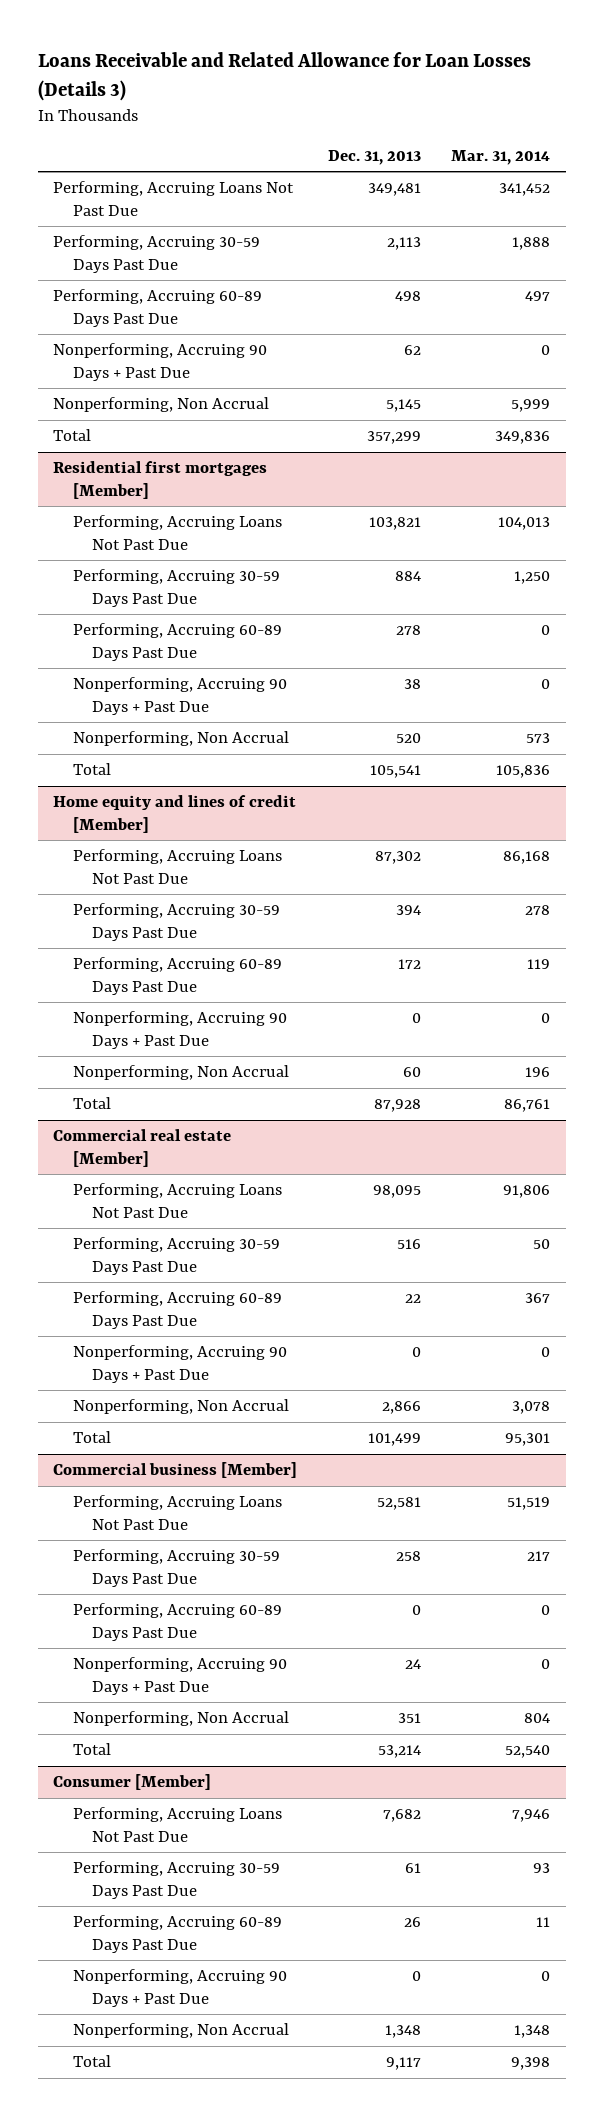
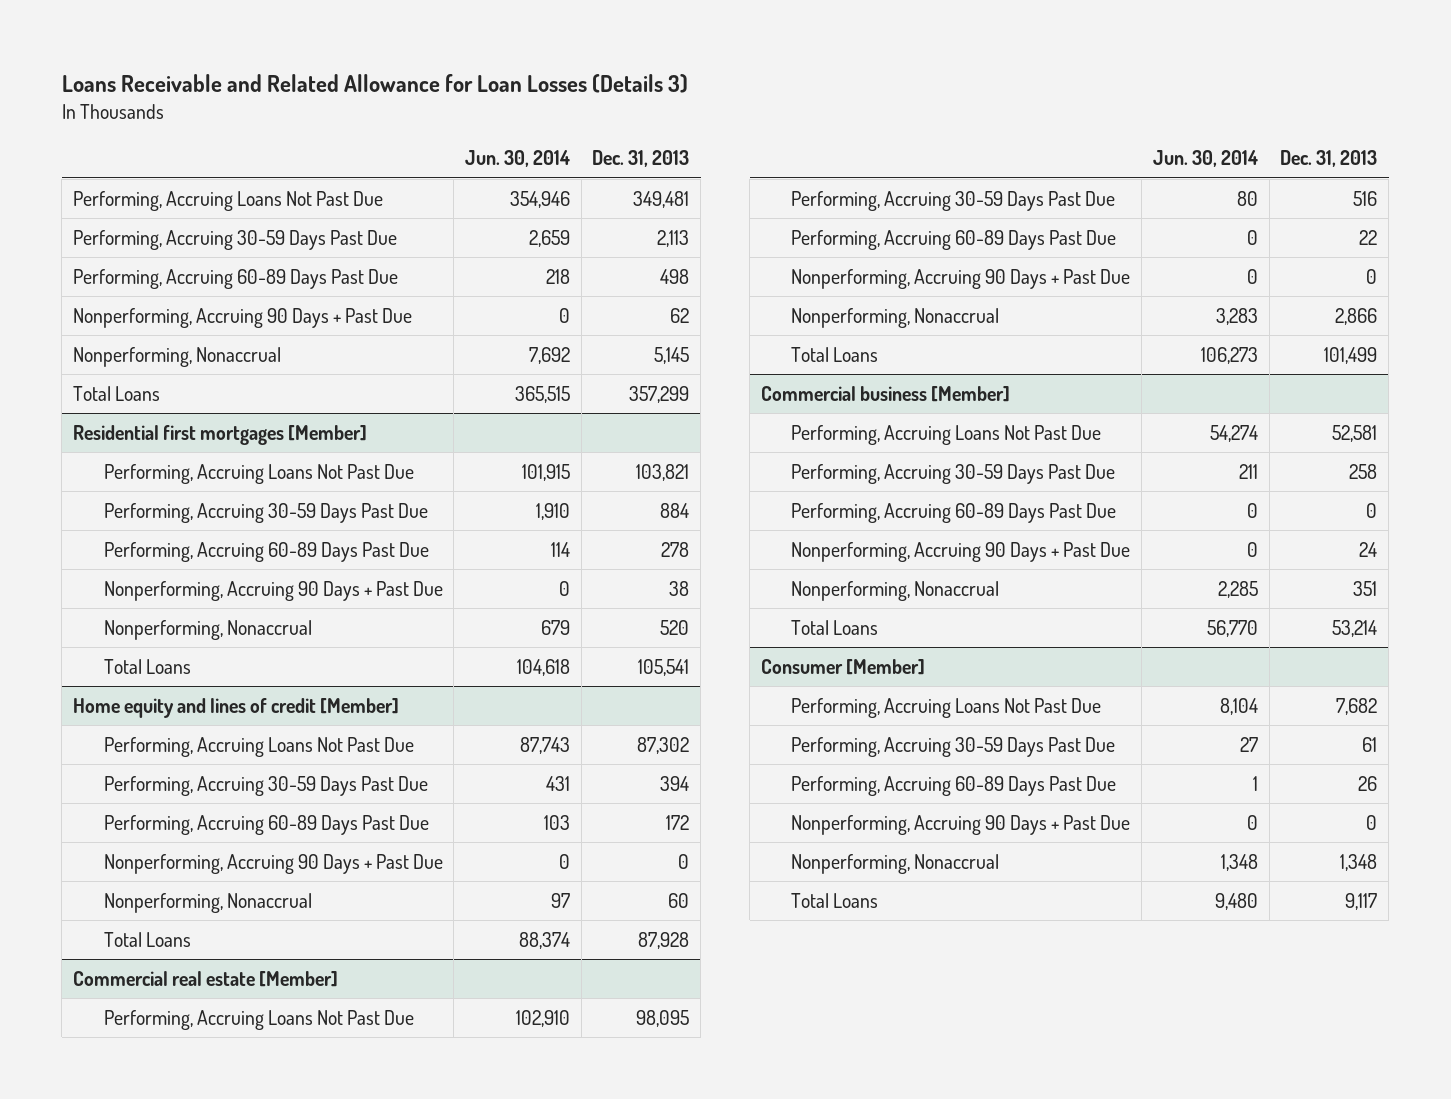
[451,149,551,165] Mar. 31, 2014 -> none
none -> [464,150,570,168] Jun. 30, 2014
[52,397,269,413] Nonperforming, Non Accrual -> [73,346,282,367] Nonperforming, Nonaccrual
[52,429,91,442] Total -> [73,385,161,401] Total Loans
[72,731,289,747] Nonperforming, Non Accrual -> [103,619,312,640] Nonperforming, Nonaccrual
[72,763,111,776] Total -> [103,658,191,674] Total Loans
[72,1065,289,1081] Nonperforming, Non Accrual -> [103,892,312,913] Nonperforming, Nonaccrual
[72,1097,111,1110] Total -> [103,931,191,947] Total Loans
[72,1399,289,1415] Nonperforming, Non Accrual -> [791,307,1000,328] Nonperforming, Nonaccrual
[72,1431,111,1444] Total -> [791,346,879,362] Total Loans
[72,1711,289,1727] Nonperforming, Non Accrual -> [791,580,1000,601] Nonperforming, Nonaccrual
[72,1743,111,1756] Total -> [791,619,879,635] Total Loans
[72,2023,289,2039] Nonperforming, Non Accrual -> [791,853,1000,874] Nonperforming, Nonaccrual
[72,2055,111,2068] Total -> [791,892,879,908] Total Loans

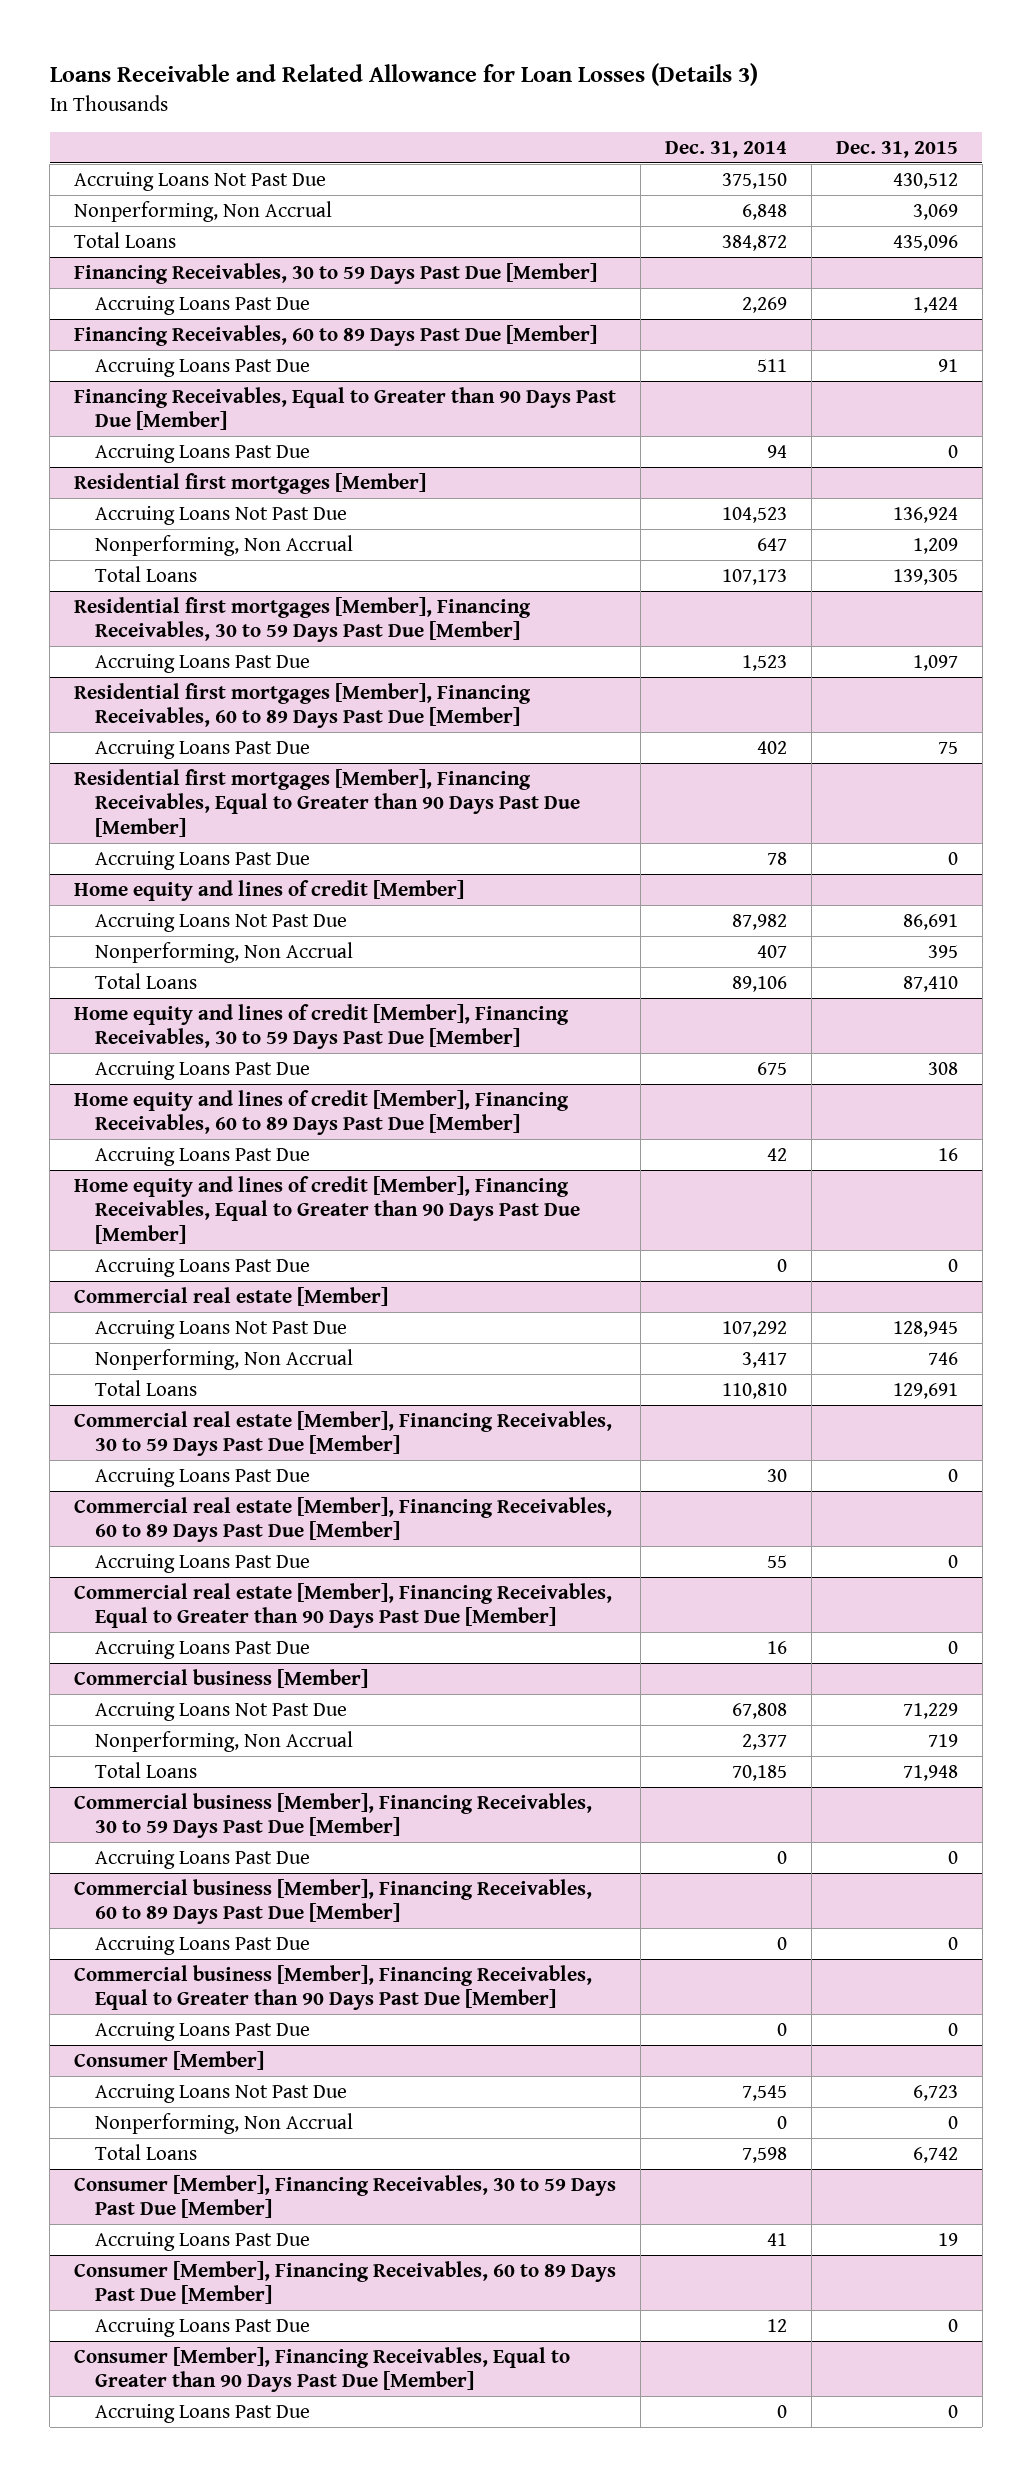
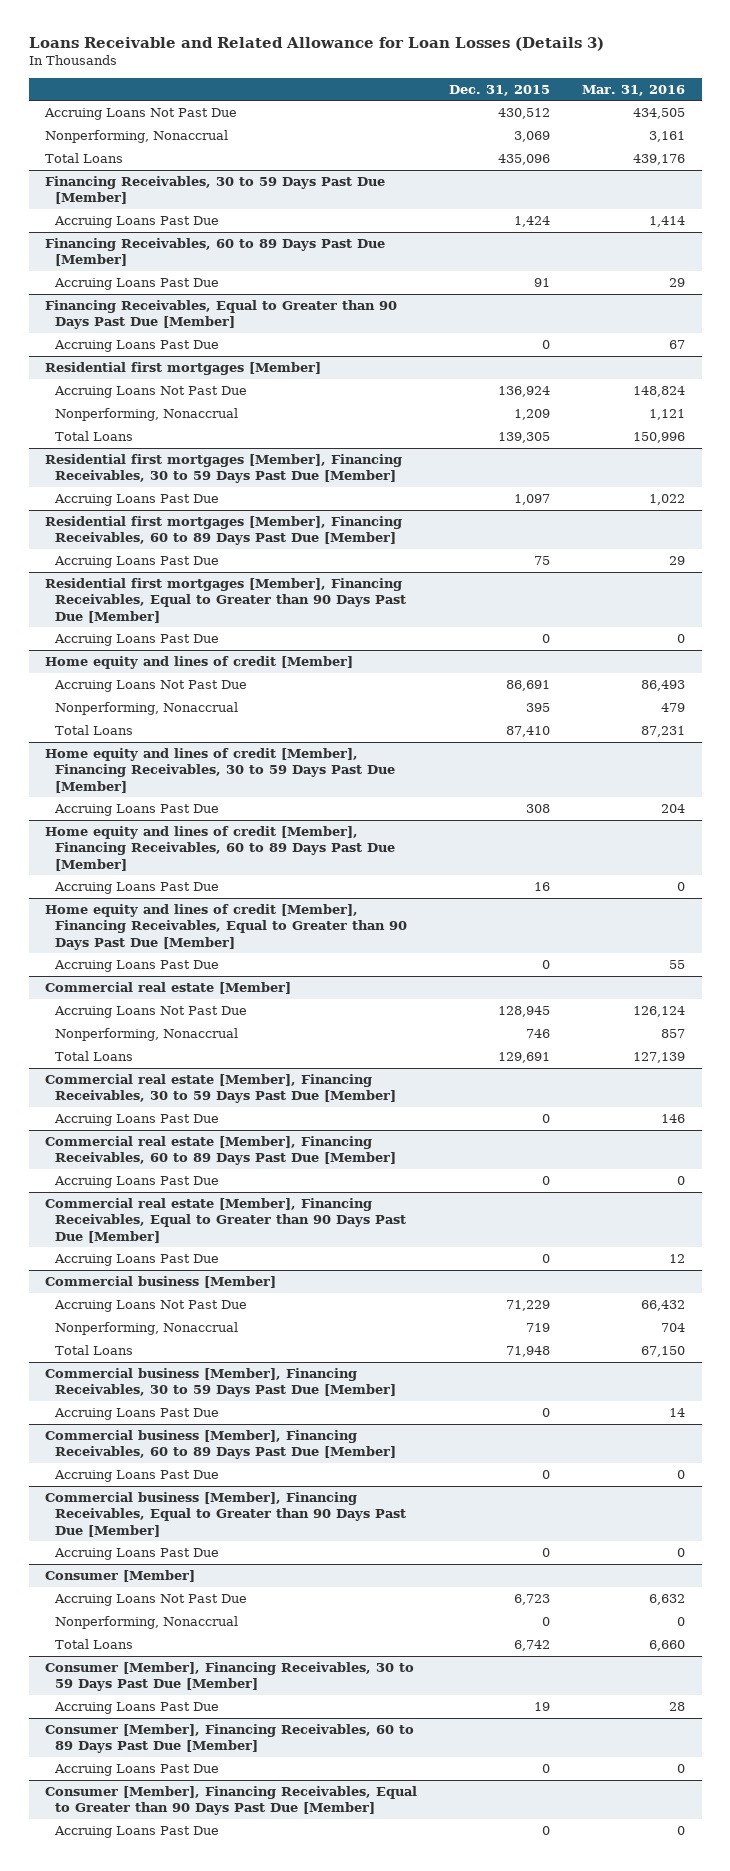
[664,140,787,158] Dec. 31, 2014 -> none
none -> [582,84,686,96] Mar. 31, 2016
[74,200,333,222] Nonperforming, Non Accrual -> [44,129,228,143] Nonperforming, Nonaccrual
[94,534,353,556] Nonperforming, Non Accrual -> [55,407,239,421] Nonperforming, Nonaccrual
[94,941,353,963] Nonperforming, Non Accrual -> [55,701,239,715] Nonperforming, Nonaccrual
[94,1348,353,1370] Nonperforming, Non Accrual -> [55,1027,239,1041] Nonperforming, Nonaccrual
[94,1730,353,1752] Nonperforming, Non Accrual -> [55,1321,239,1335] Nonperforming, Nonaccrual
[94,2112,353,2134] Nonperforming, Non Accrual -> [55,1615,239,1629] Nonperforming, Nonaccrual

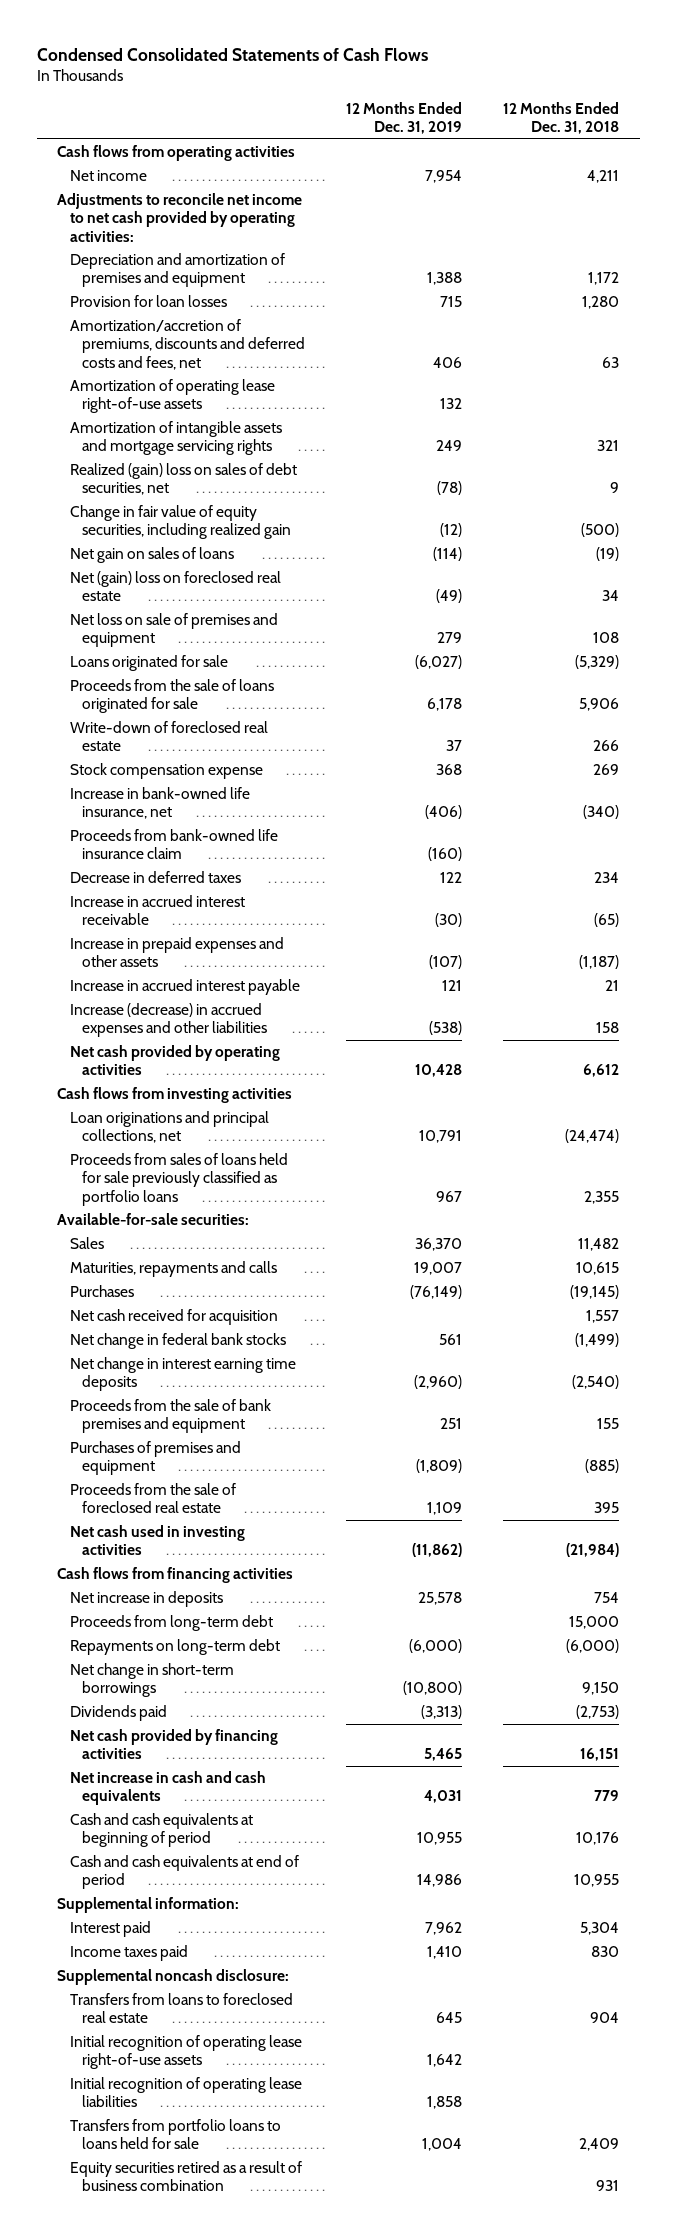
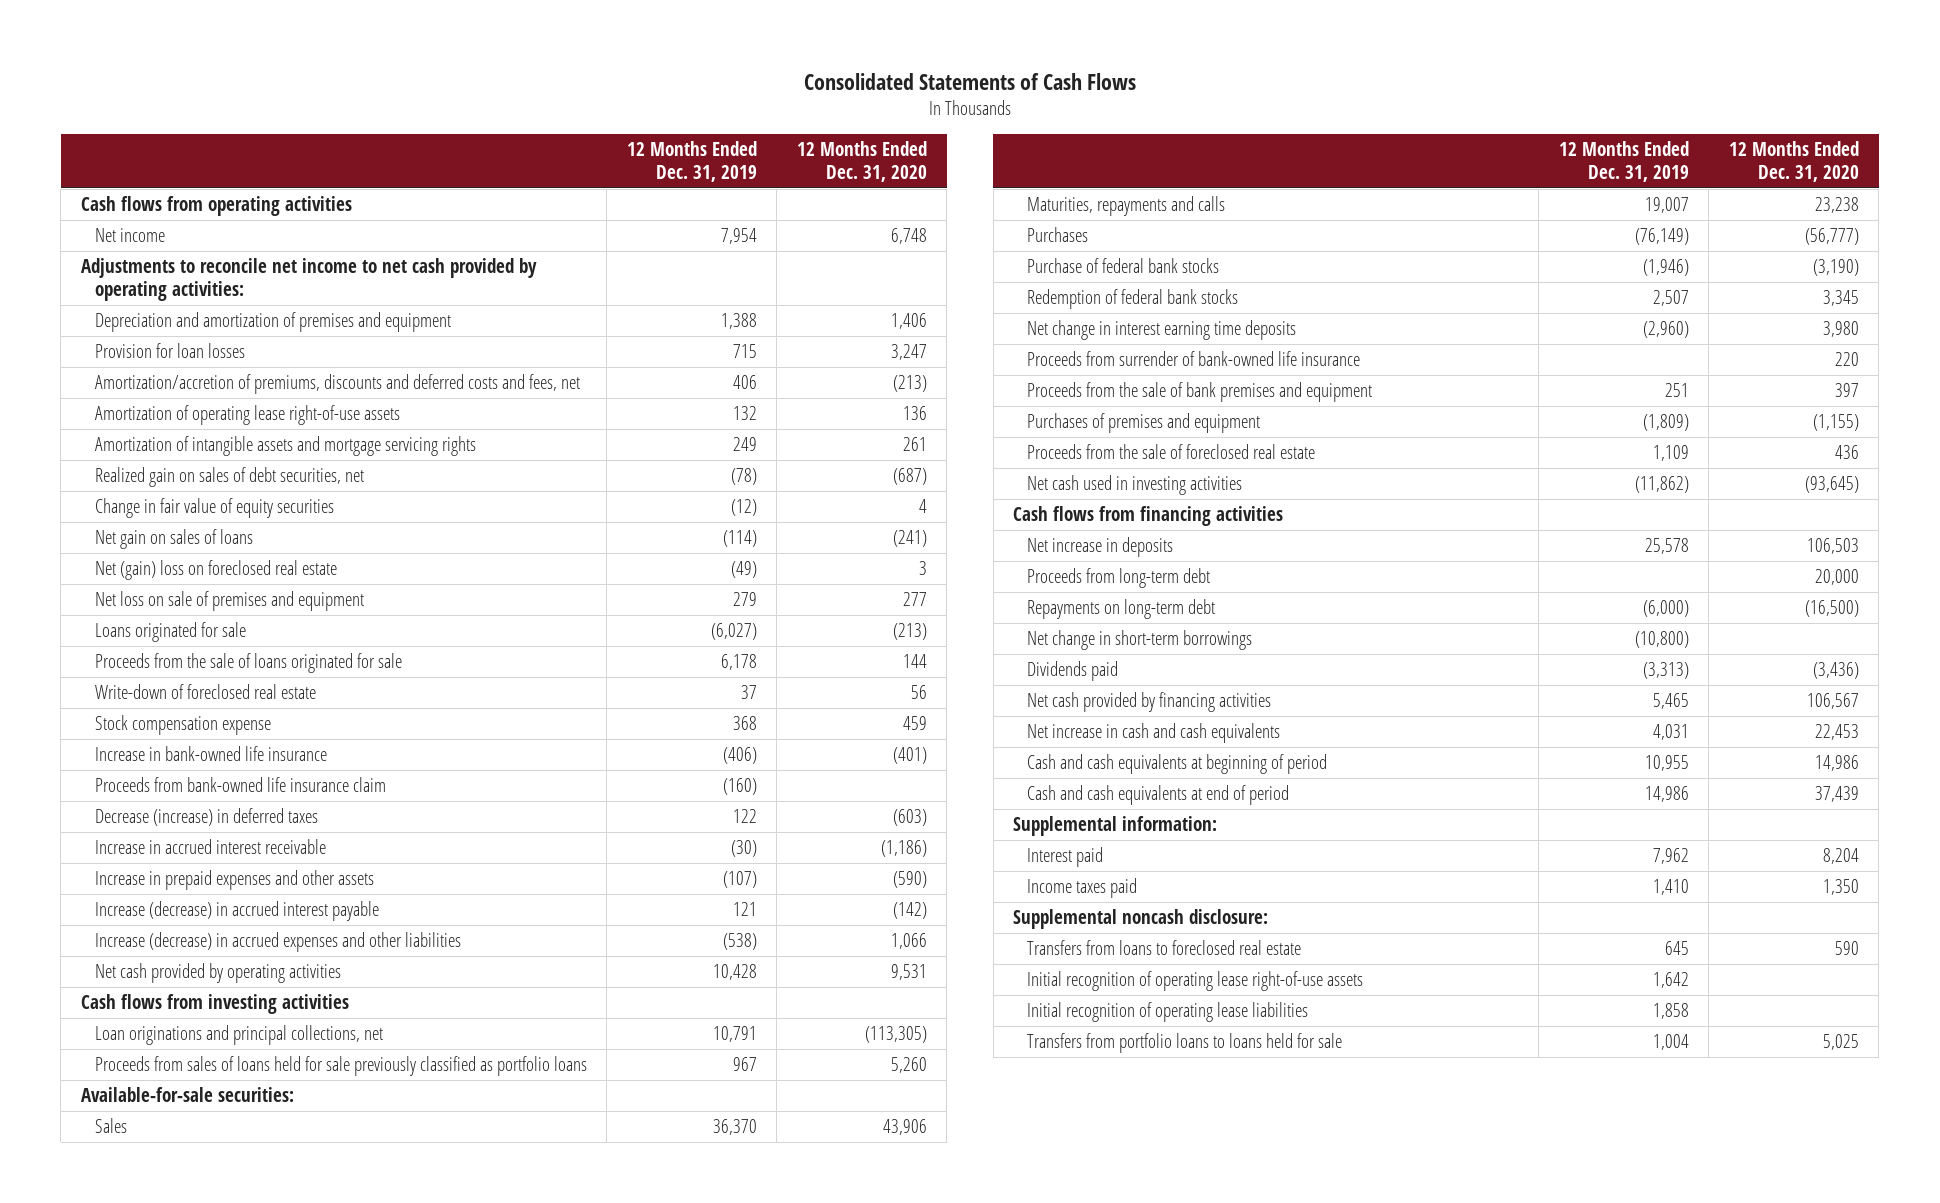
[36,47,428,61] Condensed Consolidated Statements of Cash Flows -> [803,73,1136,91] Consolidated Statements of Cash Flows
[503,101,620,135] 12 Months Ended Dec. 31, 2018 -> none
none -> [796,140,927,182] 12 Months Ended Dec. 31, 2020
[69,463,297,496] Realized (gain) loss on sales of debt securities, net -> [94,466,364,487] Realized gain on sales of debt securities, net
[69,505,291,540] Change in fair value of equity securities, including realized gain -> [94,497,334,518] Change in fair value of equity securities
[69,787,250,820] Increase in bank-owned life insurance, net -> [94,745,327,761] Increase in bank-owned life insurance
[69,871,241,884] Decrease in deferred taxes -> [94,807,318,826] Decrease (increase) in deferred taxes
[69,979,300,996] Increase in accrued interest payable -> [94,900,379,921] Increase (decrease) in accrued interest payable
[69,1309,278,1326] Net cash received for acquisition -> none
[69,1333,286,1350] Net change in federal bank stocks -> none
none -> [1026,257,1219,273] Purchase of federal bank stocks
none -> [1026,288,1238,309] Redemption of federal bank stocks
none -> [1026,350,1360,366] Proceeds from surrender of bank-owned life insurance
[69,2161,302,2192] Equity securities retired as a result of business combination -> none

